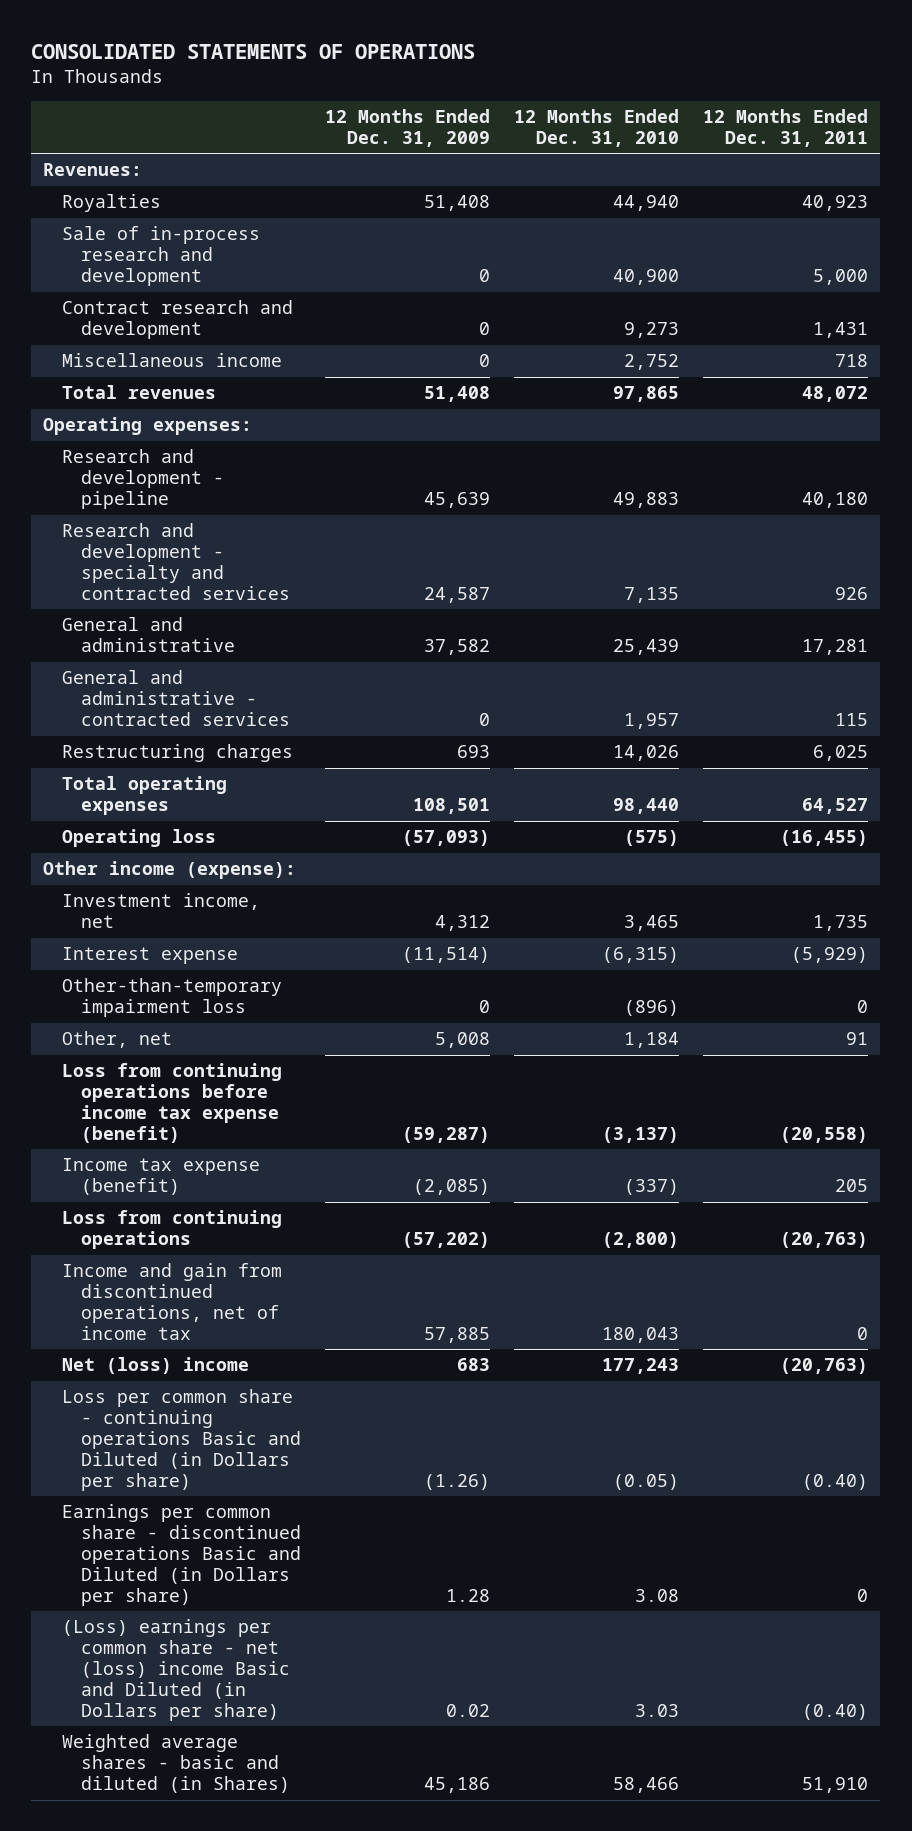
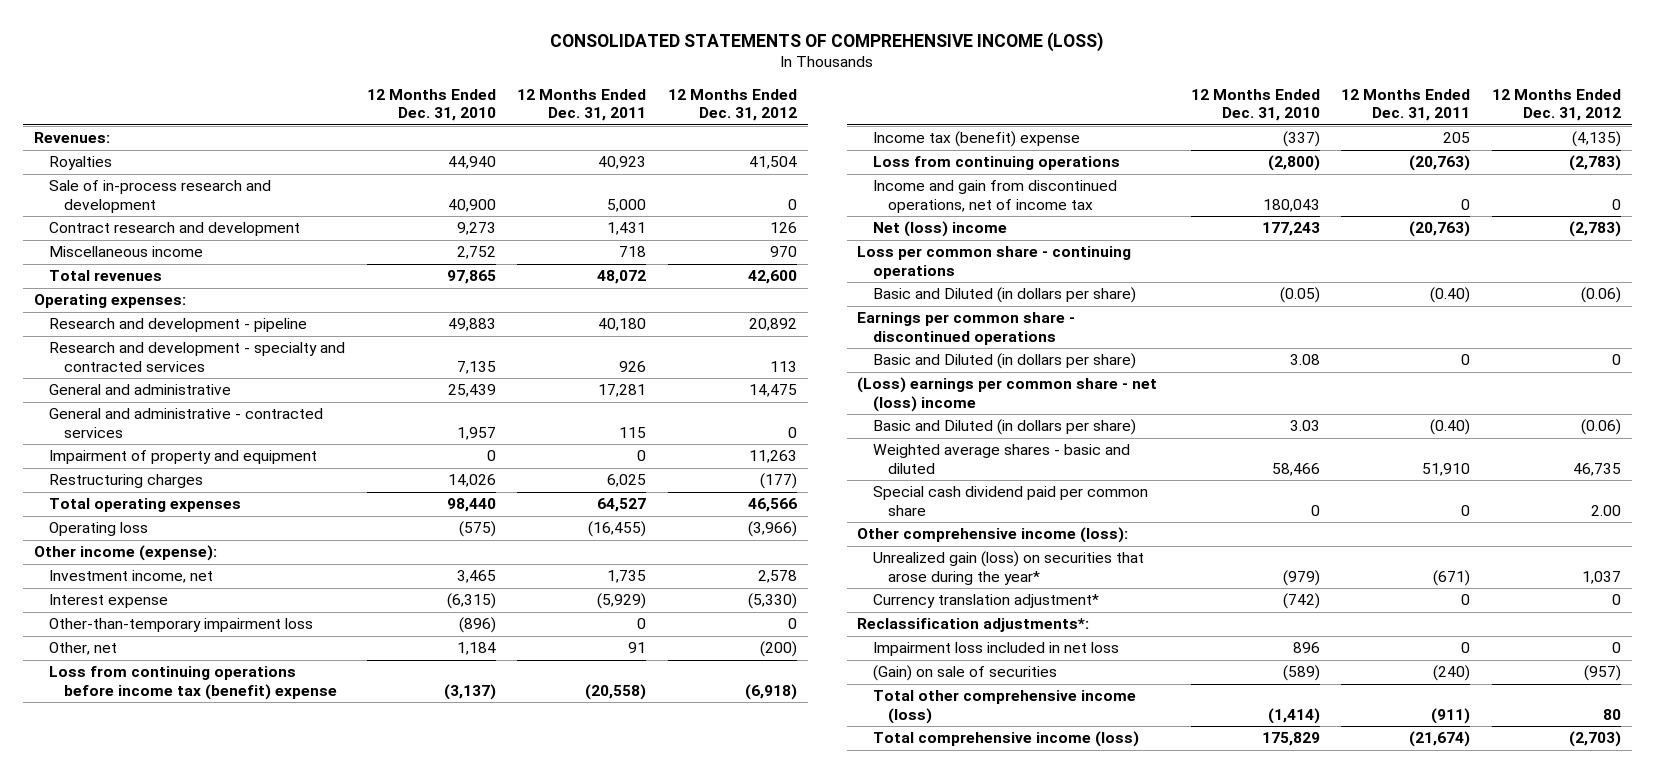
[31,43,476,59] CONSOLIDATED STATEMENTS OF OPERATIONS -> [550,31,1104,52] CONSOLIDATED STATEMENTS OF COMPREHENSIVE INCOME (LOSS)
[325,108,491,147] 12 Months Ended Dec. 31, 2009 -> none
none -> [668,88,798,122] 12 Months Ended Dec. 31, 2012
none -> [48,450,317,465] Impairment of property and equipment
[62,1063,283,1143] Loss from continuing operations before income tax expense (benefit) -> [48,666,338,700] Loss from continuing operations before income tax (benefit) expense
[62,1158,261,1196] Income tax expense (benefit) -> [872,131,1080,148] Income tax (benefit) expense
none -> [857,246,1132,279] Loss per common share - continuing operations
[62,1389,302,1491] Loss per common share - continuing operations Basic and Diluted (in Dollars per share) -> [872,287,1136,304] Basic and Diluted (in dollars per share)
none -> [857,312,1076,345] Earnings per common share - discontinued operations
[62,1504,302,1606] Earnings per common share - discontinued operations Basic and Diluted (in Dollars per share) -> [872,353,1136,370] Basic and Diluted (in dollars per share)
none -> [857,377,1158,412] (Loss) earnings per common share - net (loss) income
[62,1619,291,1721] (Loss) earnings per common share - net (loss) income Basic and Diluted (in Dollars per share) -> [872,419,1136,436] Basic and Diluted (in dollars per share)
[62,1734,291,1794] Weighted average shares - basic and diluted (in Shares) -> [872,444,1130,474] Weighted average shares - basic and diluted
none -> [872,486,1148,516] Special cash dividend paid per common share
none -> [857,527,1129,544] Other comprehensive income (loss):
none -> [872,551,1144,585] Unrealized gain (loss) on securities that arose during the year*
none -> [872,594,1099,609] Currency translation adjustment*
none -> [857,618,1090,633] Reclassification adjustments*:
none -> [872,642,1119,657] Impairment loss included in net loss
none -> [872,665,1057,682] (Gain) on sale of securities
none -> [872,690,1136,724] Total other comprehensive income (loss)
none -> [872,731,1139,748] Total comprehensive income (loss)

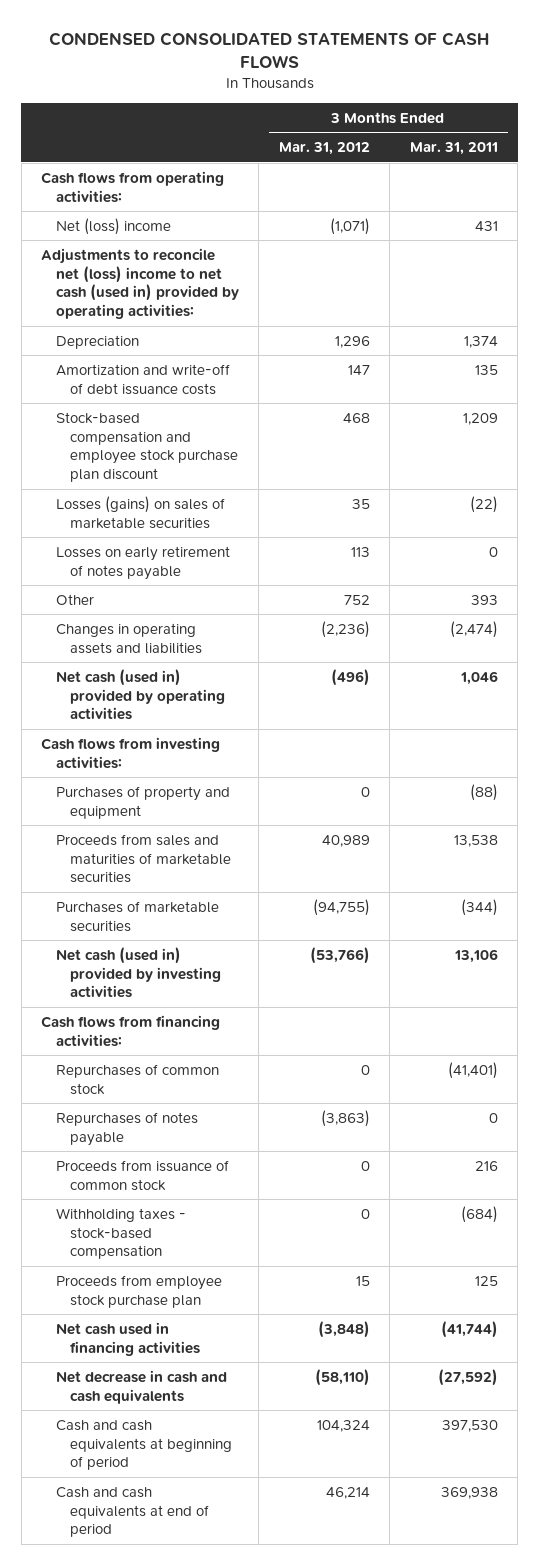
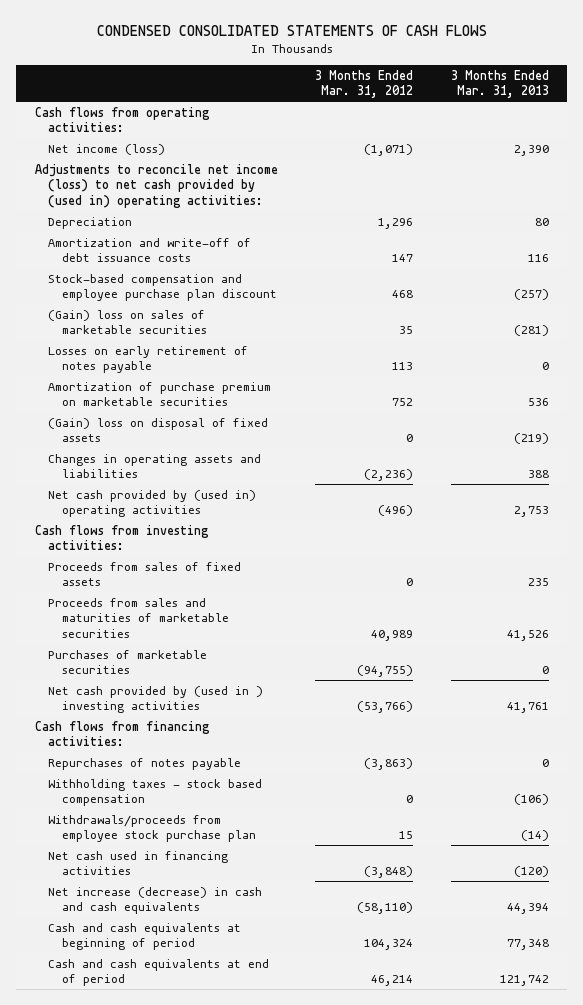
[409,142,498,156] Mar. 31, 2011 -> none
none -> [450,69,549,99] 3 Months Ended Mar. 31, 2013
[55,217,171,235] Net (loss) income -> [48,143,166,155] Net income (loss)
[41,247,239,320] Adjustments to reconcile net (loss) income to net cash (used in) provided by operating activities: -> [34,163,278,208] Adjustments to reconcile net income (loss) to net cash provided by (used in) operating activities:
[55,411,238,483] Stock-based compensation and employee stock purchase plan discount -> [48,273,277,302] Stock-based compensation and employee purchase plan discount
[55,495,225,529] Losses (gains) on sales of marketable securities -> [48,309,207,335] (Gain) loss on sales of marketable securities
[55,593,94,605] Other -> [48,381,272,407] Amortization of purchase premium on marketable securities
none -> [48,417,269,443] (Gain) loss on disposal of fixed assets
[55,668,225,721] Net cash (used in) provided by operating activities -> [48,489,257,518] Net cash provided by (used in) operating activities
[55,785,230,819] Purchases of property and equipment -> [48,561,242,587] Proceeds from sales of fixed assets
[55,946,221,999] Net cash (used in) provided by investing activities -> [48,685,264,714] Net cash provided by (used in ) investing activities
[55,1063,219,1095] Repurchases of common stock -> none
[55,1159,229,1191] Proceeds from issuance of common stock -> none
[55,1207,186,1260] Withholding taxes - stock-based compensation -> [48,778,263,807] Withholding taxes - stock based compensation
[55,1274,222,1308] Proceeds from employee stock purchase plan -> [48,814,256,843] Withdrawals/proceeds from employee stock purchase plan
[55,1369,227,1404] Net decrease in cash and cash equivalents -> [48,886,263,915] Net increase (decrease) in cash and cash equivalents

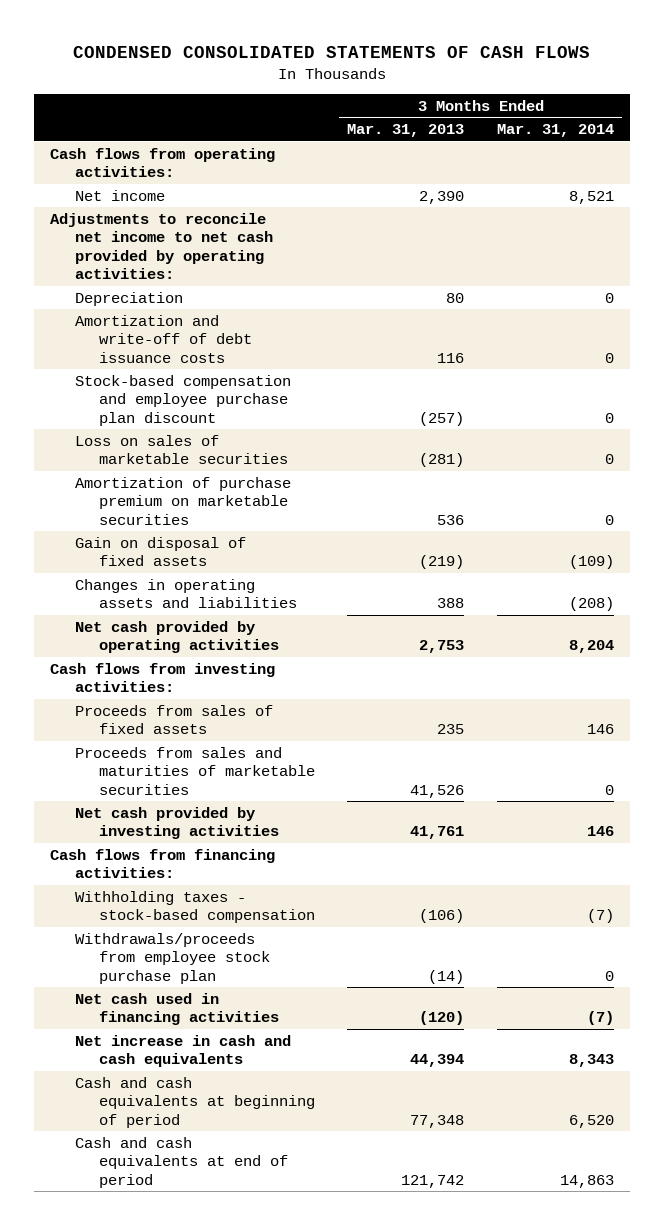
[315,69,414,99] 3 Months Ended Mar. 31, 2012 -> none
none -> [497,124,615,138] Mar. 31, 2014
[48,143,166,155] Net income (loss) -> [74,189,165,201] Net income
[34,163,278,208] Adjustments to reconcile net income (loss) to net cash provided by (used in) operating activities: -> [50,212,273,280] Adjustments to reconcile net income to net cash provided by operating activities:
[48,345,249,374] Losses on early retirement of notes payable -> none
[48,309,207,335] (Gain) loss on sales of marketable securities -> [74,434,288,465] Loss on sales of marketable securities
[48,417,269,443] (Gain) loss on disposal of fixed assets -> [74,536,246,567] Gain on disposal of fixed assets
[48,489,257,518] Net cash provided by (used in) operating activities -> [74,620,279,654] Net cash provided by operating activities
[48,649,208,675] Purchases of marketable securities -> none
[48,685,264,714] Net cash provided by (used in ) investing activities -> [74,806,279,840] Net cash provided by investing activities
[48,757,242,770] Repurchases of notes payable -> none
[48,778,263,807] Withholding taxes - stock based compensation -> [74,890,315,924] Withholding taxes - stock-based compensation
[48,886,263,915] Net increase (decrease) in cash and cash equivalents -> [74,1034,291,1068] Net increase in cash and cash equivalents

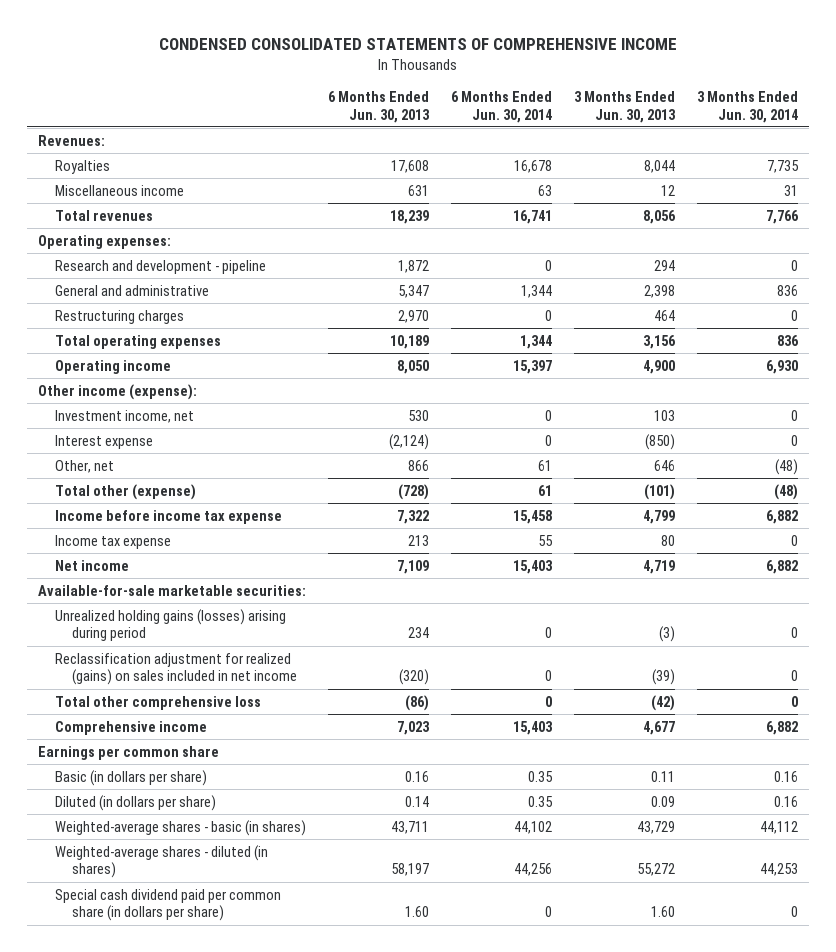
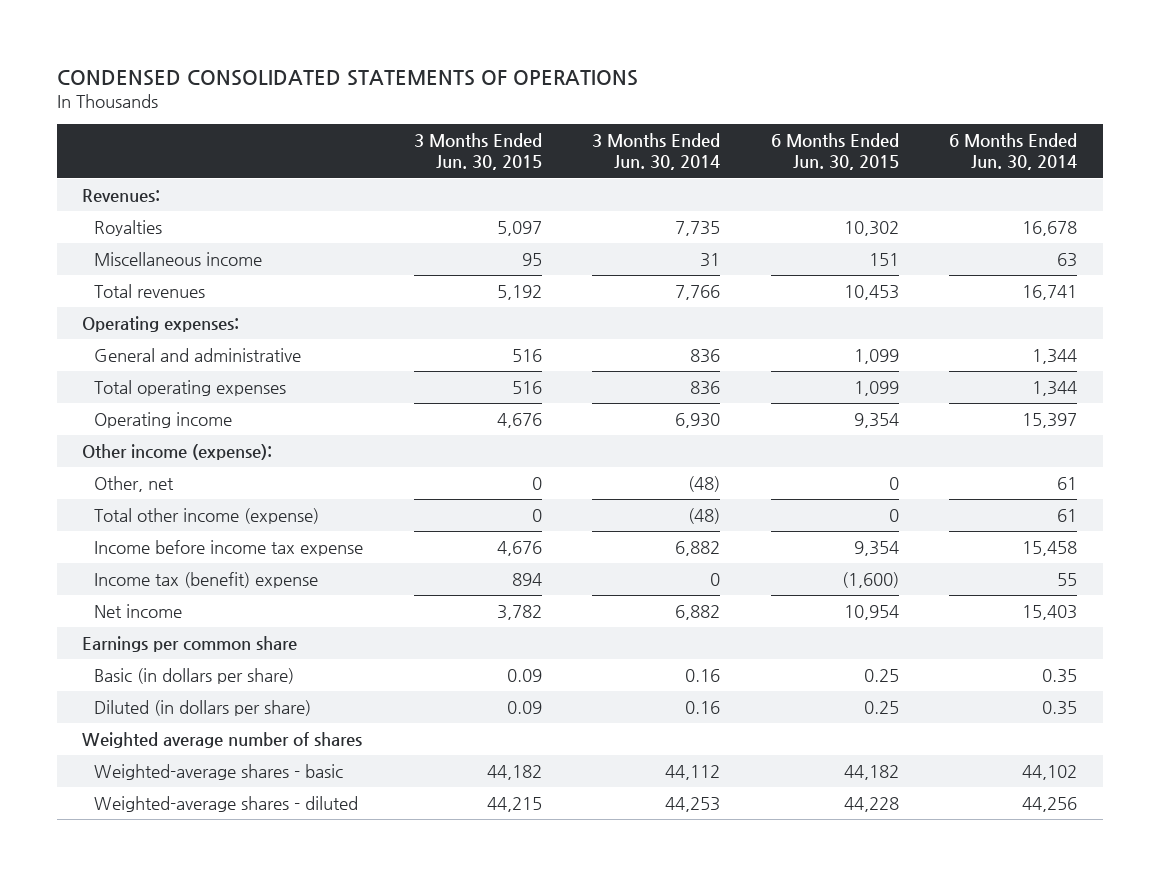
[159,38,678,51] CONDENSED CONSOLIDATED STATEMENTS OF COMPREHENSIVE INCOME -> [56,69,638,86] CONDENSED CONSOLIDATED STATEMENTS OF OPERATIONS
[328,90,431,123] 6 Months Ended Jun. 30, 2013 -> none
[573,90,676,123] 3 Months Ended Jun. 30, 2013 -> none
none -> [413,133,542,171] 3 Months Ended Jun. 30, 2015
none -> [770,133,899,171] 6 Months Ended Jun. 30, 2015
[55,259,267,274] Research and development - pipeline -> none
[55,309,185,324] Restructuring charges -> none
[55,409,195,423] Investment income, net -> none
[55,434,154,449] Interest expense -> none
[55,483,197,500] Total other (expense) -> [94,508,320,525] Total other income (expense)
[55,534,172,549] Income tax expense -> [94,572,319,589] Income tax (benefit) expense
[38,584,307,596] Available-for-sale marketable securities: -> none
[55,608,287,642] Unrealized holding gains (losses) arising during period -> none
[55,652,297,686] Reclassification adjustment for realized (gains) on sales included in net income -> none
[55,695,262,710] Total other comprehensive loss -> none
[55,720,208,735] Comprehensive income -> none
[55,888,282,922] Special cash dividend paid per common share (in dollars per share) -> none
none -> [82,732,363,749] Weighted average number of shares
[55,819,307,836] Weighted-average shares - basic (in shares) -> [94,764,344,781] Weighted-average shares - basic
[55,844,269,879] Weighted-average shares - diluted (in shares) -> [94,796,359,813] Weighted-average shares - diluted

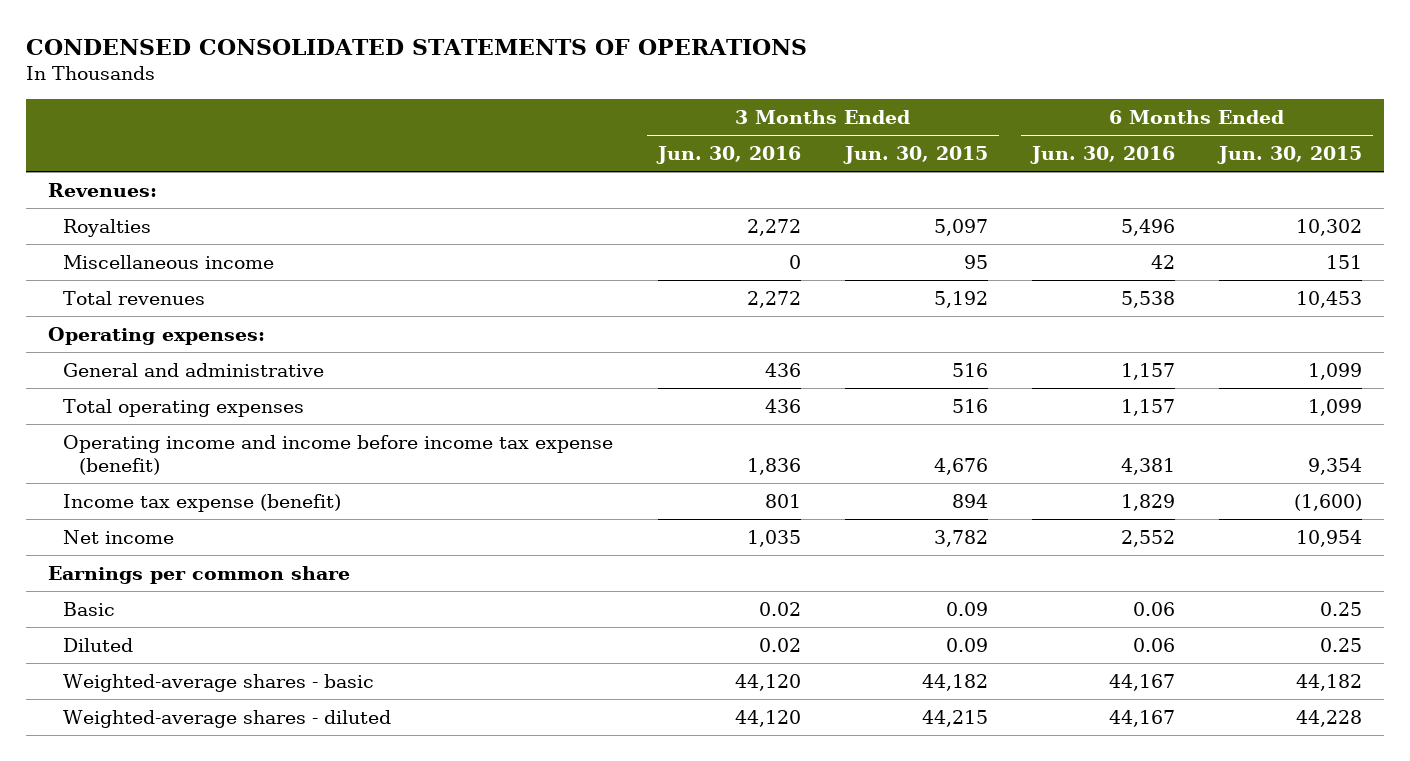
[592,133,721,171] 3 Months Ended Jun. 30, 2014 -> none
[949,133,1078,171] 6 Months Ended Jun. 30, 2014 -> none
none -> [655,146,801,165] Jun. 30, 2016
none -> [1029,146,1175,165] Jun. 30, 2016
[82,444,273,461] Other income (expense): -> none
[94,476,175,493] Other, net -> none
[94,508,320,525] Total other income (expense) -> none
[94,540,364,557] Income before income tax expense -> none
[94,412,233,429] Operating income -> [63,434,614,475] Operating income and income before income tax expense (benefit)
[94,572,319,589] Income tax (benefit) expense -> [63,493,342,512] Income tax expense (benefit)
[82,732,363,749] Weighted average number of shares -> none
[94,668,295,685] Basic (in dollars per share) -> [63,601,116,616] Basic
[94,700,312,717] Diluted (in dollars per share) -> [63,637,134,652] Diluted

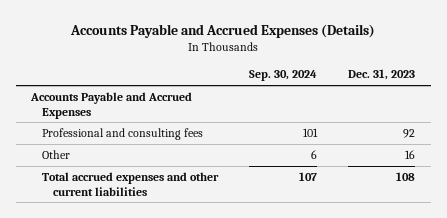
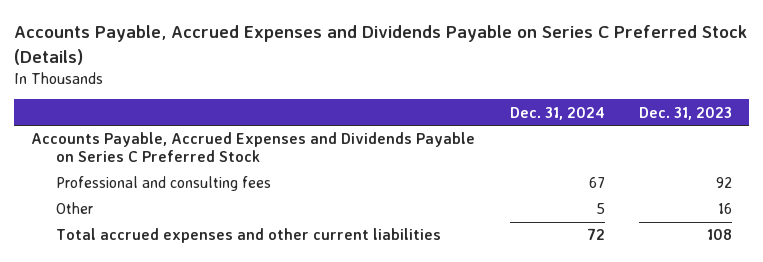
[70,23,376,38] Accounts Payable and Accrued Expenses (Details) -> [14,25,748,65] Accounts Payable, Accrued Expenses and Dividends Payable on Series C Preferred Stock (Details)
[249,70,318,82] Sep. 30, 2024 -> none
none -> [509,106,605,120] Dec. 31, 2024
[30,92,193,119] Accounts Payable and Accrued Expenses -> [31,132,476,163] Accounts Payable, Accrued Expenses and Dividends Payable on Series C Preferred Stock

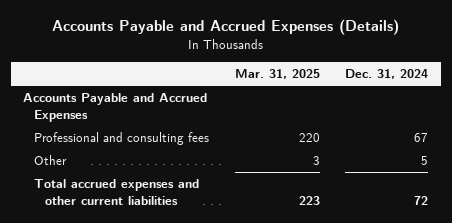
[14,25,748,65] Accounts Payable, Accrued Expenses and Dividends Payable on Series C Preferred Stock (Details) -> [51,18,399,35] Accounts Payable and Accrued Expenses (Details)
[638,106,732,120] Dec. 31, 2023 -> none
none -> [234,68,320,79] Mar. 31, 2025
[31,132,476,163] Accounts Payable, Accrued Expenses and Dividends Payable on Series C Preferred Stock -> [23,93,208,123] Accounts Payable and Accrued Expenses

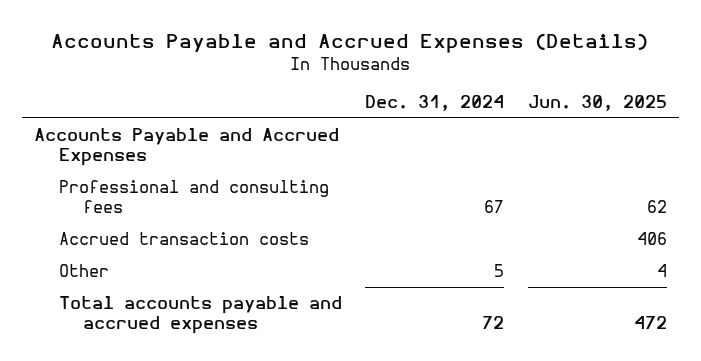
[234,68,320,79] Mar. 31, 2025 -> none
none -> [527,94,667,111] Jun. 30, 2025
none -> [58,232,309,246] Accrued transaction costs
[34,179,200,206] Total accrued expenses and other current liabilities -> [58,296,342,334] Total accounts payable and accrued expenses

